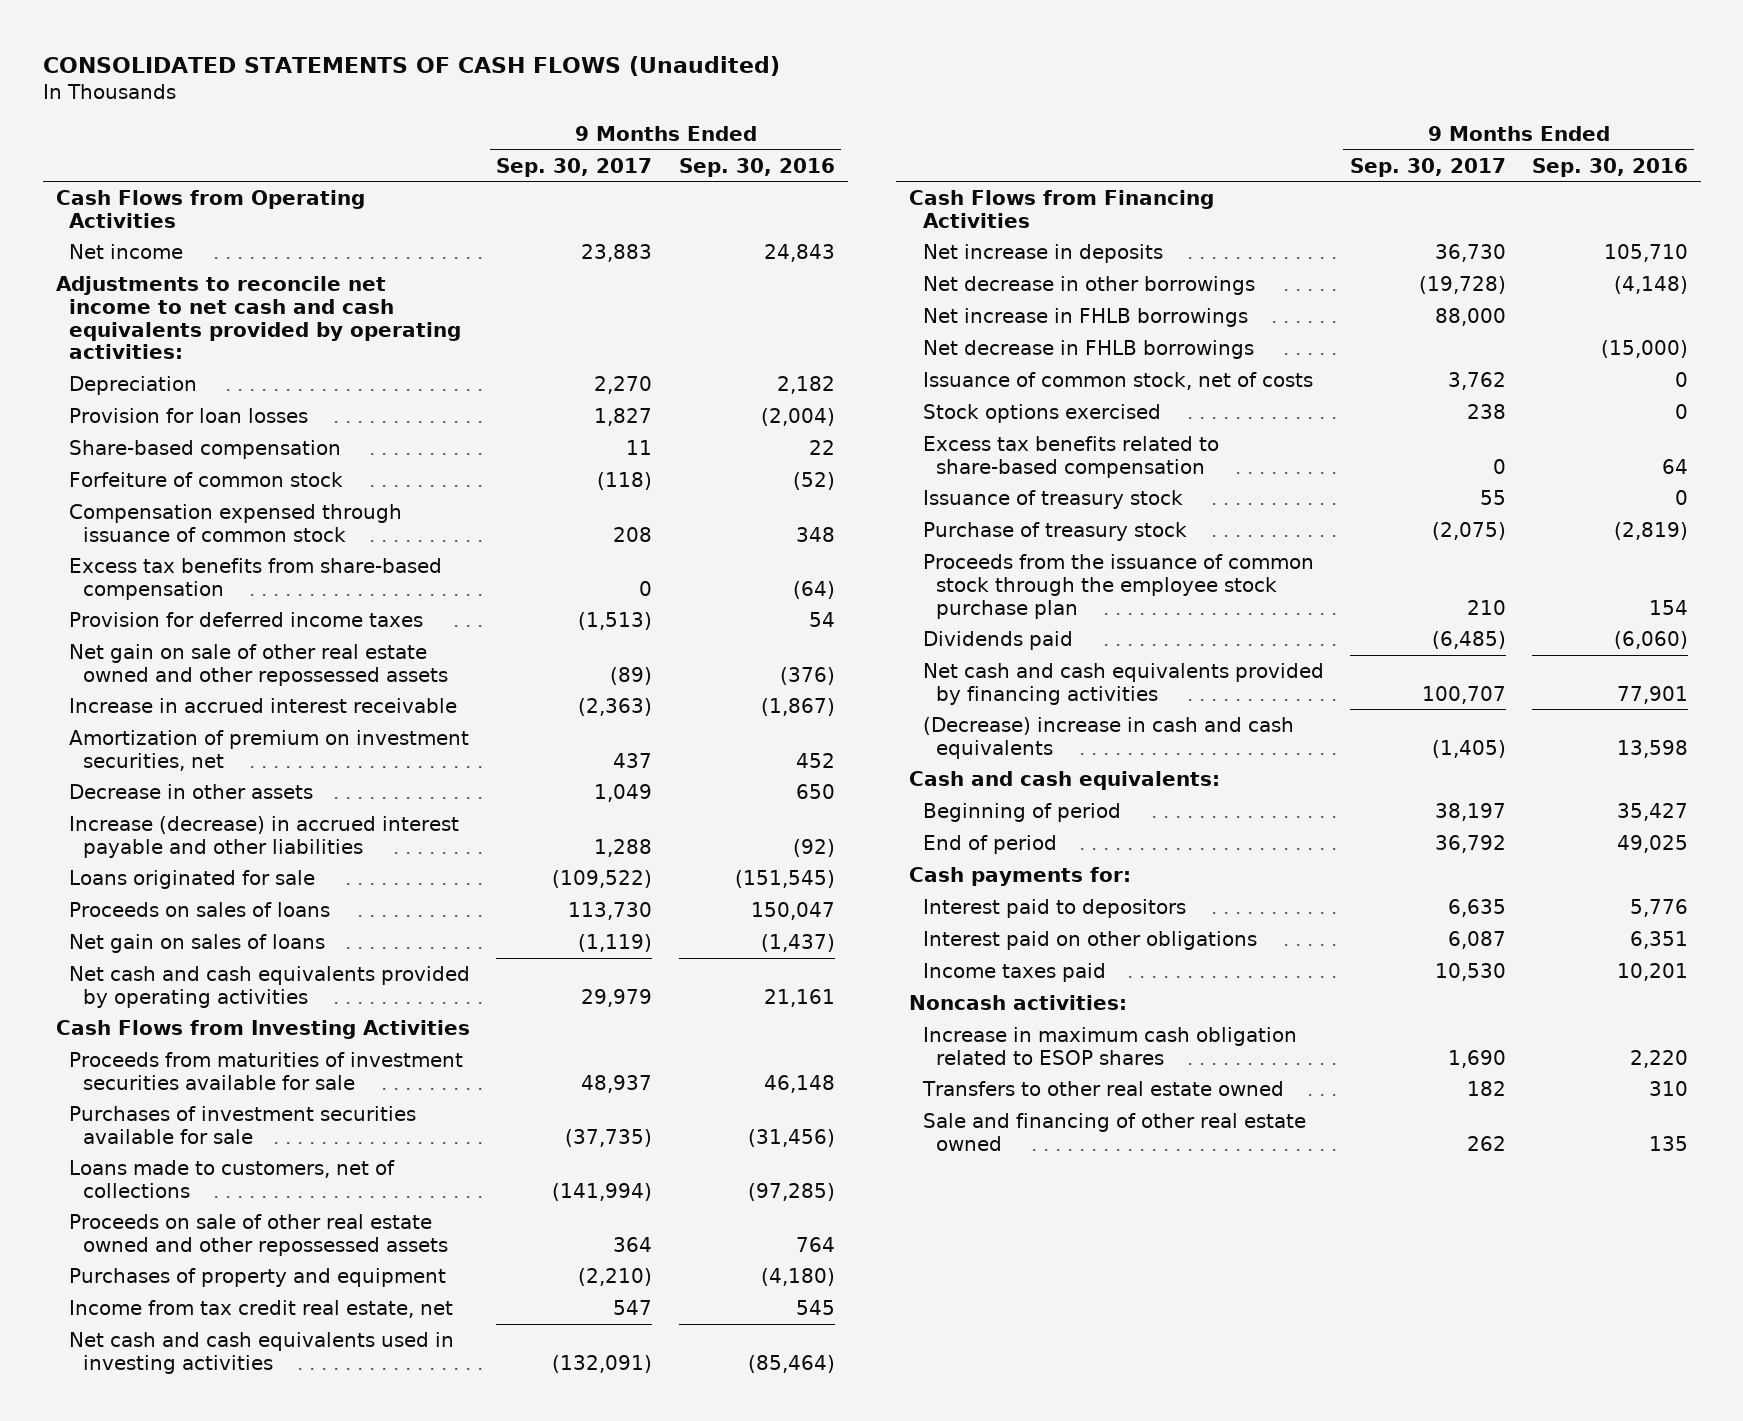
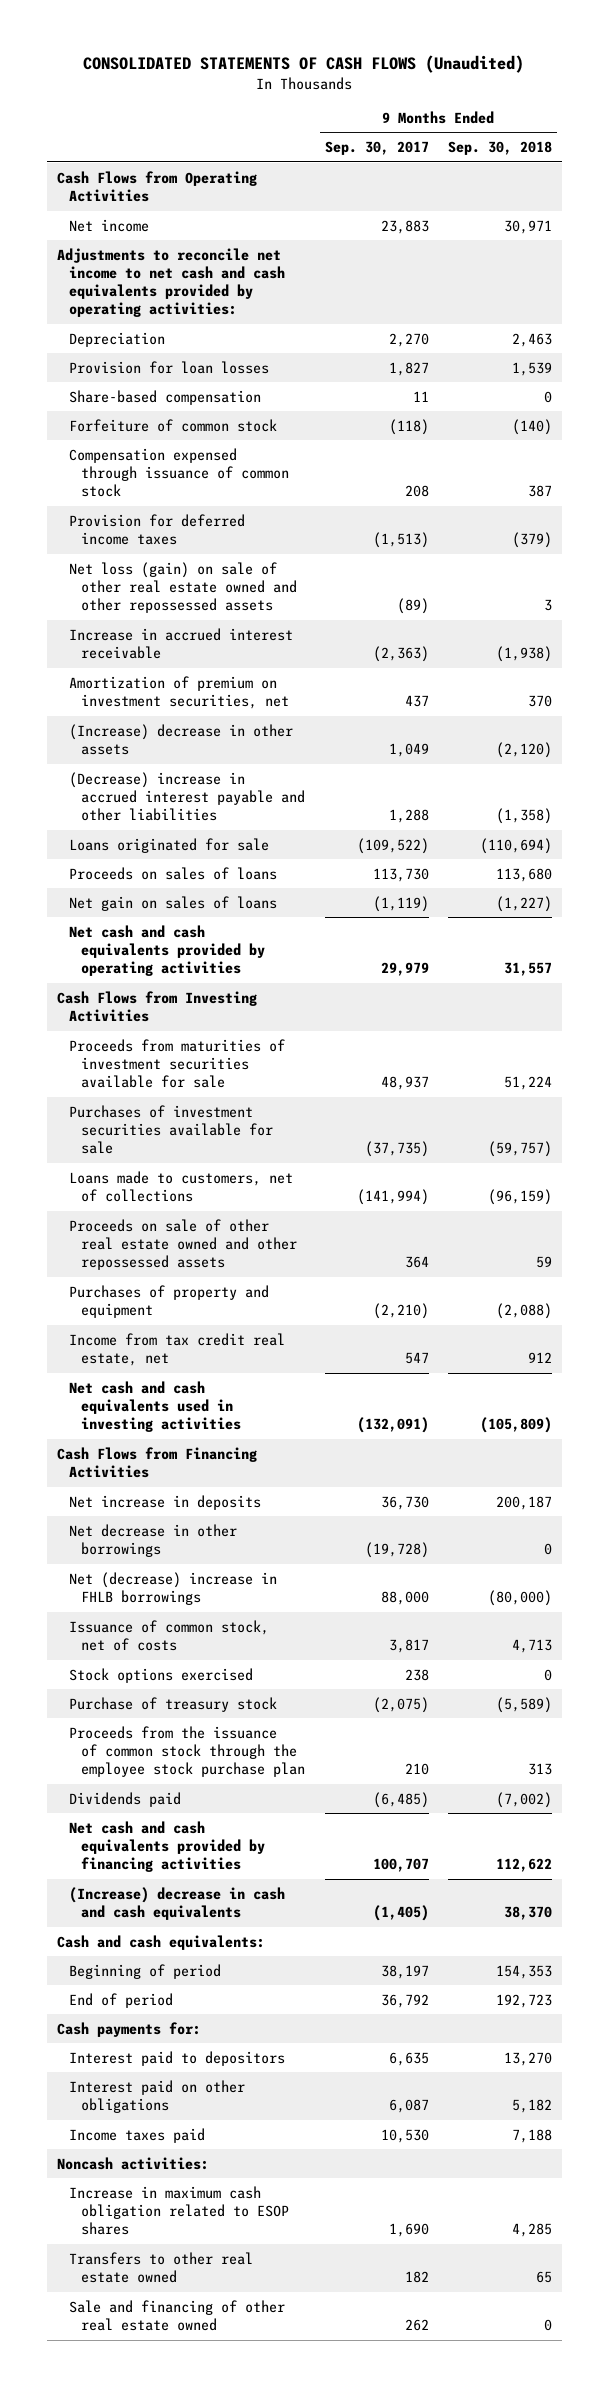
[678,157,835,177] Sep. 30, 2016 -> none
none -> [448,141,553,156] Sep. 30, 2018
[69,557,443,600] Excess tax benefits from share-based compensation -> none
[69,643,449,686] Net gain on sale of other real estate owned and other repossessed assets -> [68,561,298,614] Net loss (gain) on sale of other real estate owned and other repossessed assets
[69,783,314,799] Decrease in other assets -> [68,723,293,755] (Increase) decrease in other assets
[69,815,460,858] Increase (decrease) in accrued interest payable and other liabilities -> [68,771,306,822] (Decrease) increase in accrued interest payable and other liabilities
[922,339,1254,359] Net decrease in FHLB borrowings -> none
[922,307,1248,327] Net increase in FHLB borrowings -> [68,1571,277,1605] Net (decrease) increase in FHLB borrowings
[1447,371,1506,390] 3,762 -> [388,1638,429,1653] 3,817
[922,435,1219,478] Excess tax benefits related to share-based compensation -> none
[922,489,1183,509] Issuance of treasury stock -> none
[922,716,1294,759] (Decrease) increase in cash and cash equivalents -> [68,1886,285,1920] (Increase) decrease in cash and cash equivalents

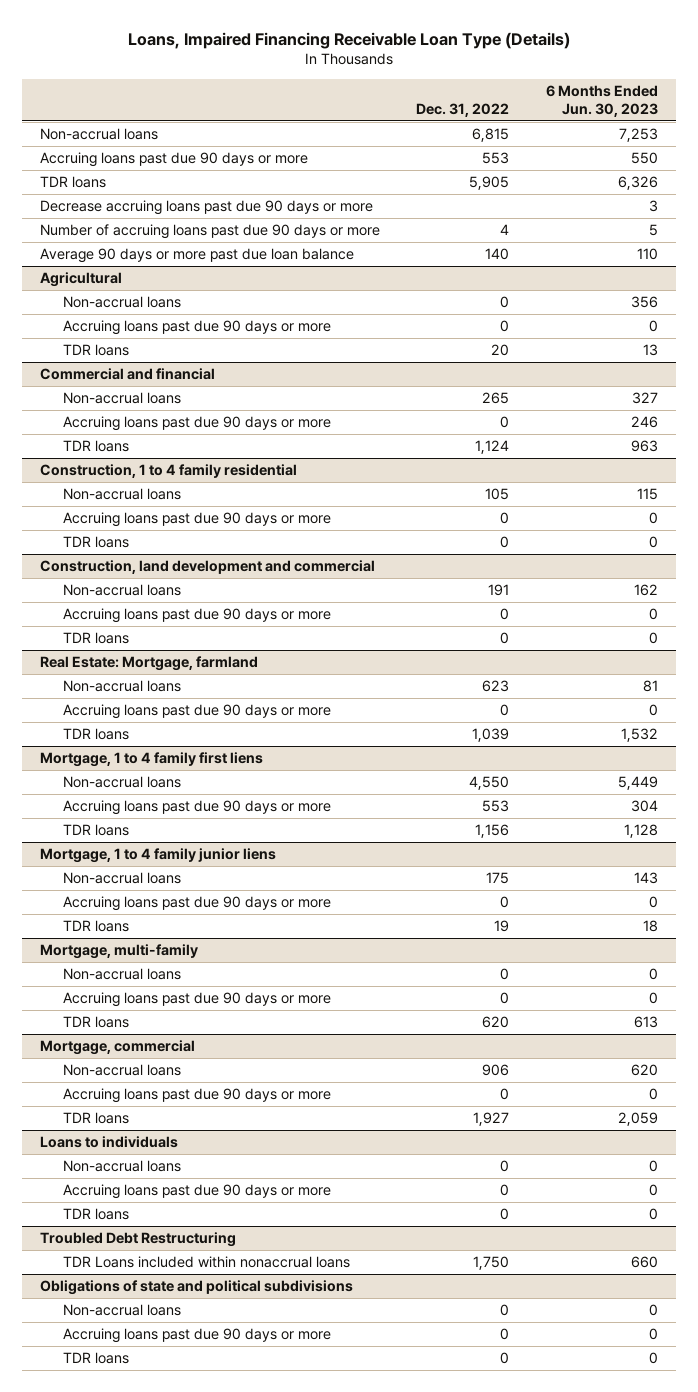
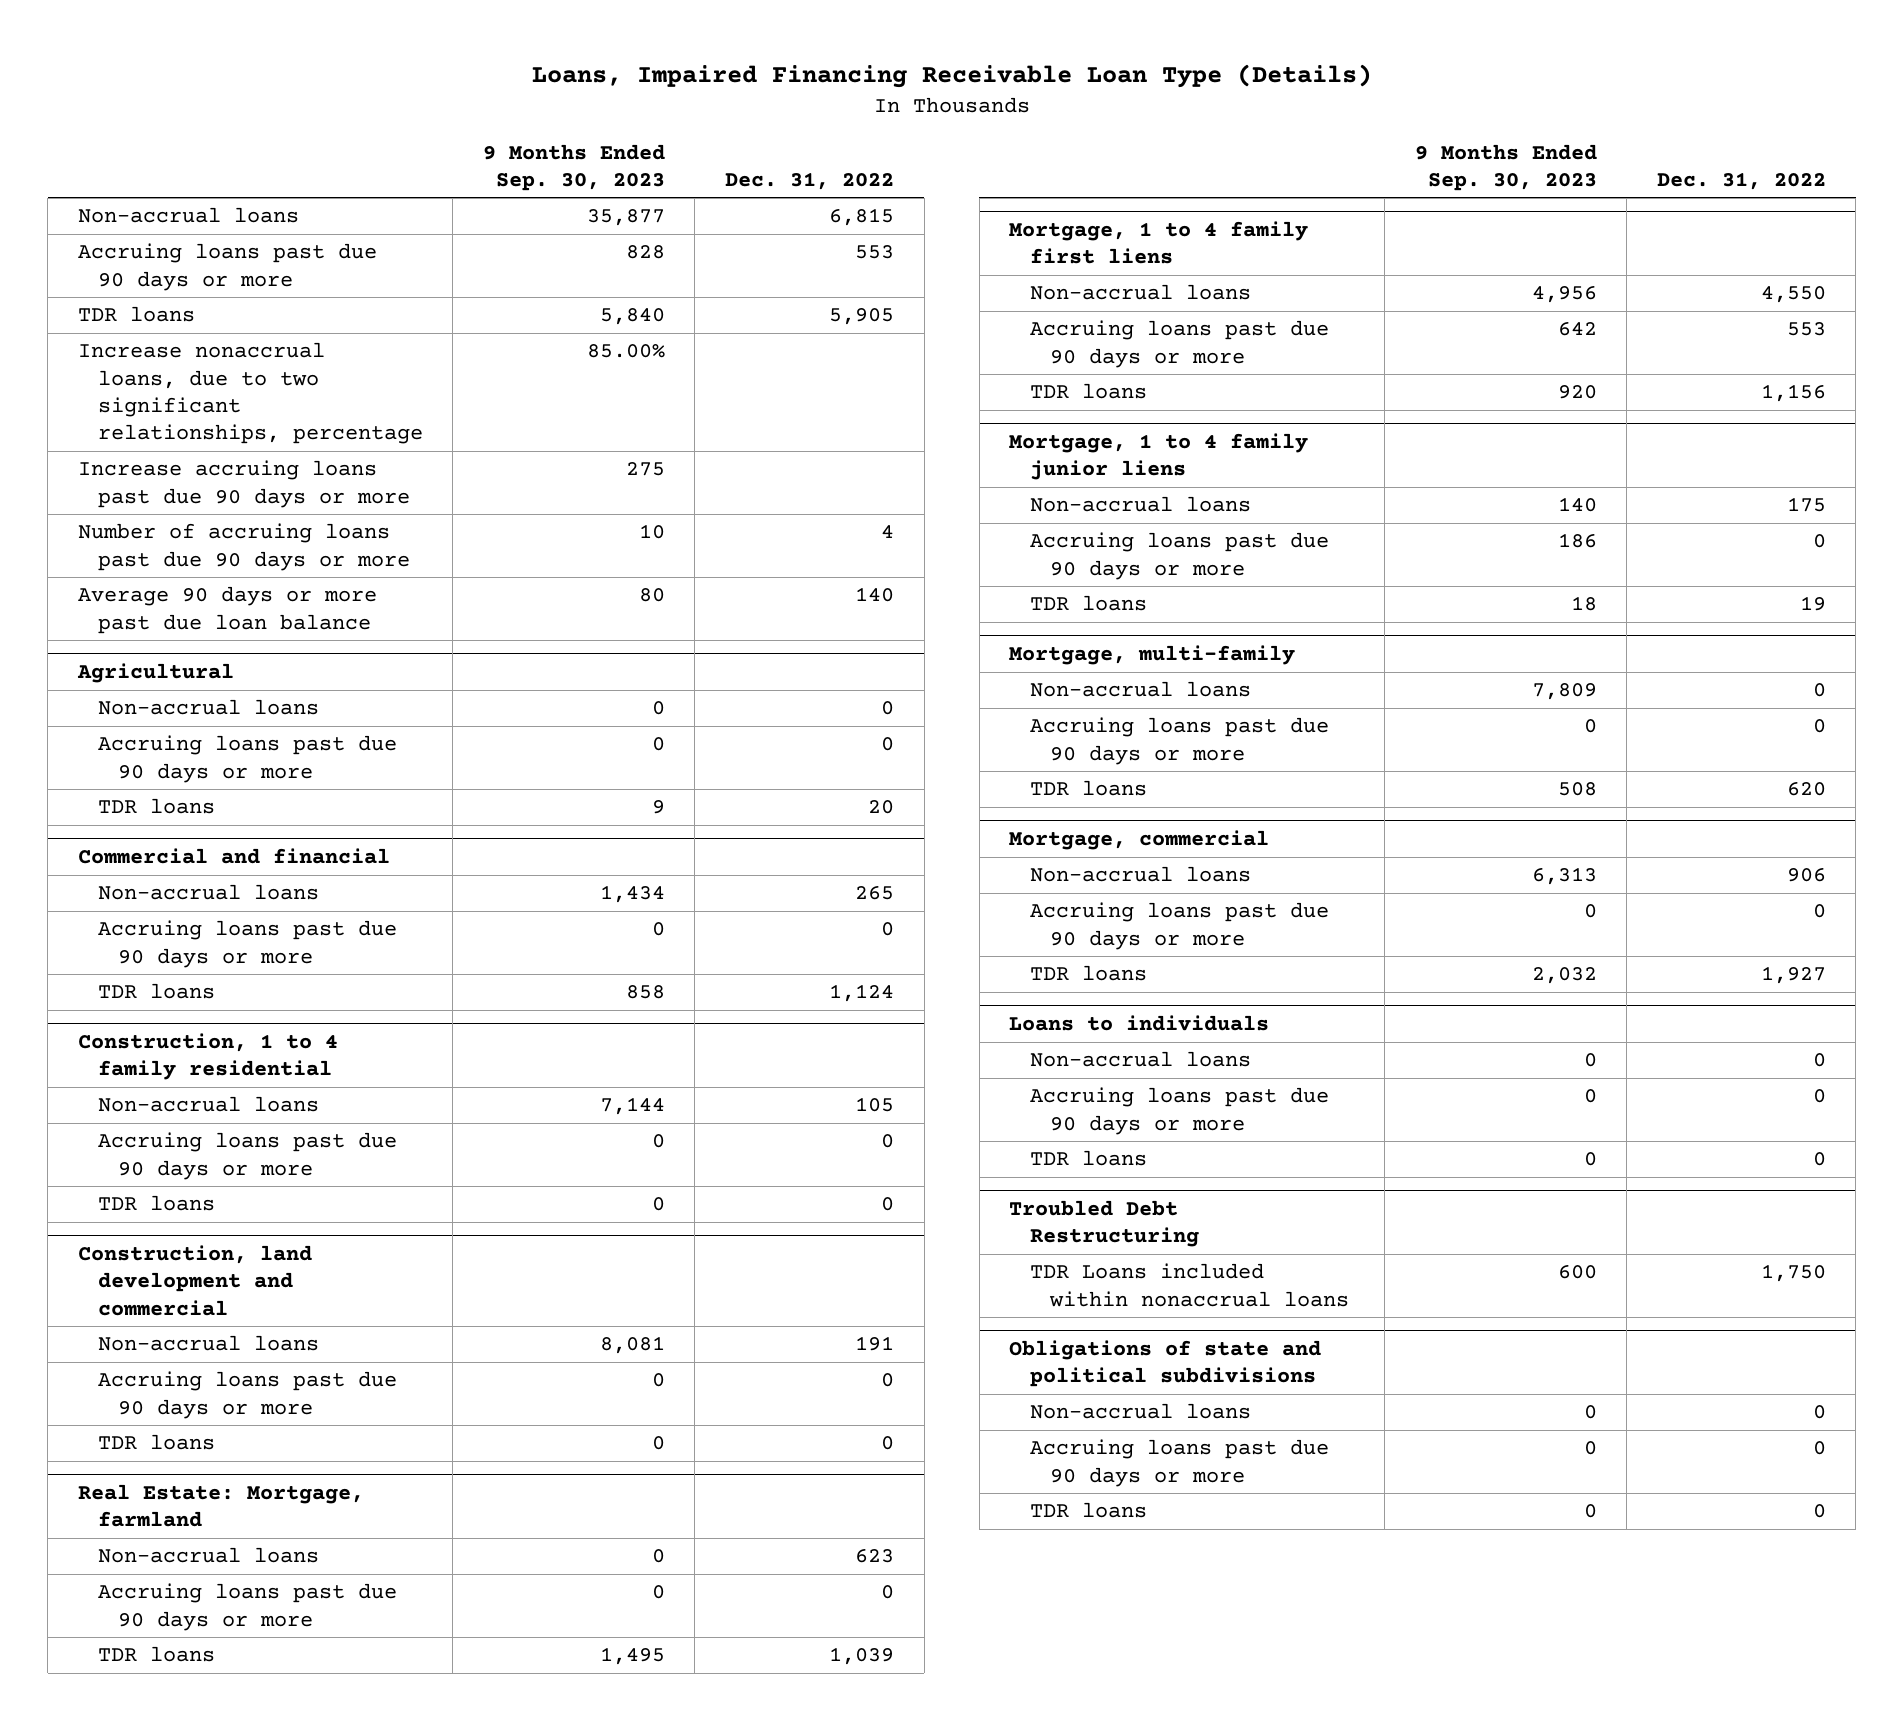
[545,85,658,118] 6 Months Ended Jun. 30, 2023 -> none
none -> [482,143,665,191] 9 Months Ended Sep. 30, 2023
none -> [77,342,423,445] Increase nonaccrual loans, due to two significant relationships, percentage
[40,200,374,216] Decrease accruing loans past due 90 days or more -> [77,460,410,508] Increase accruing loans past due 90 days or more

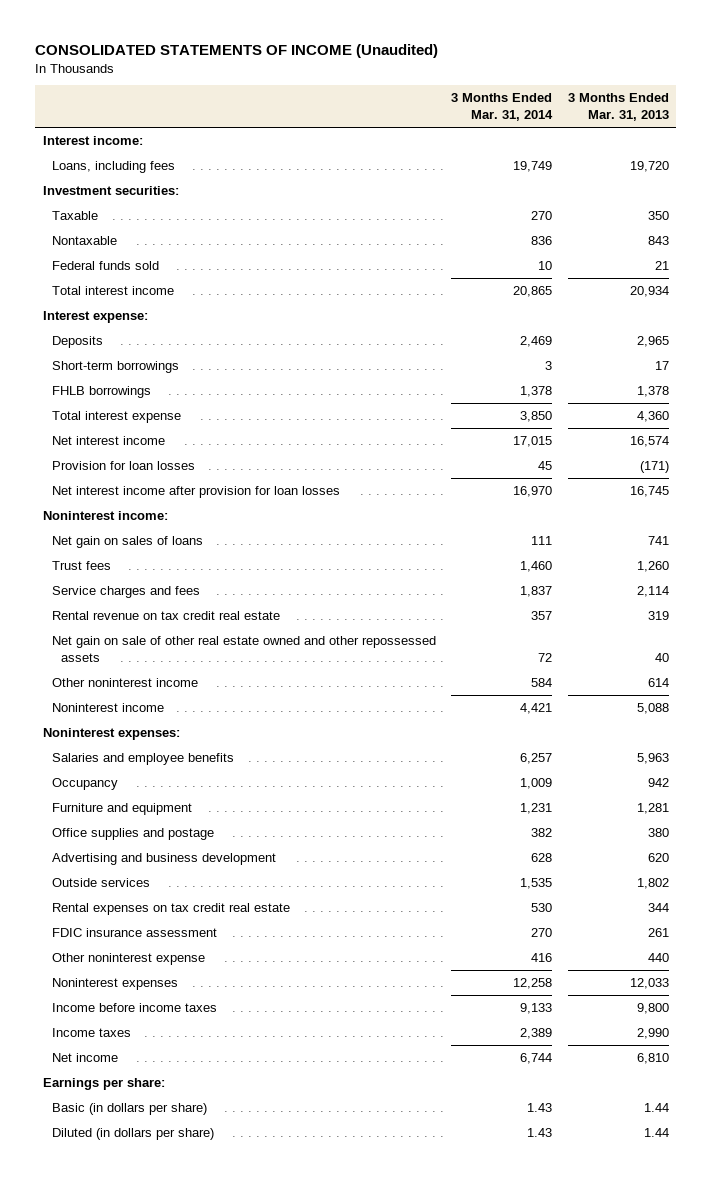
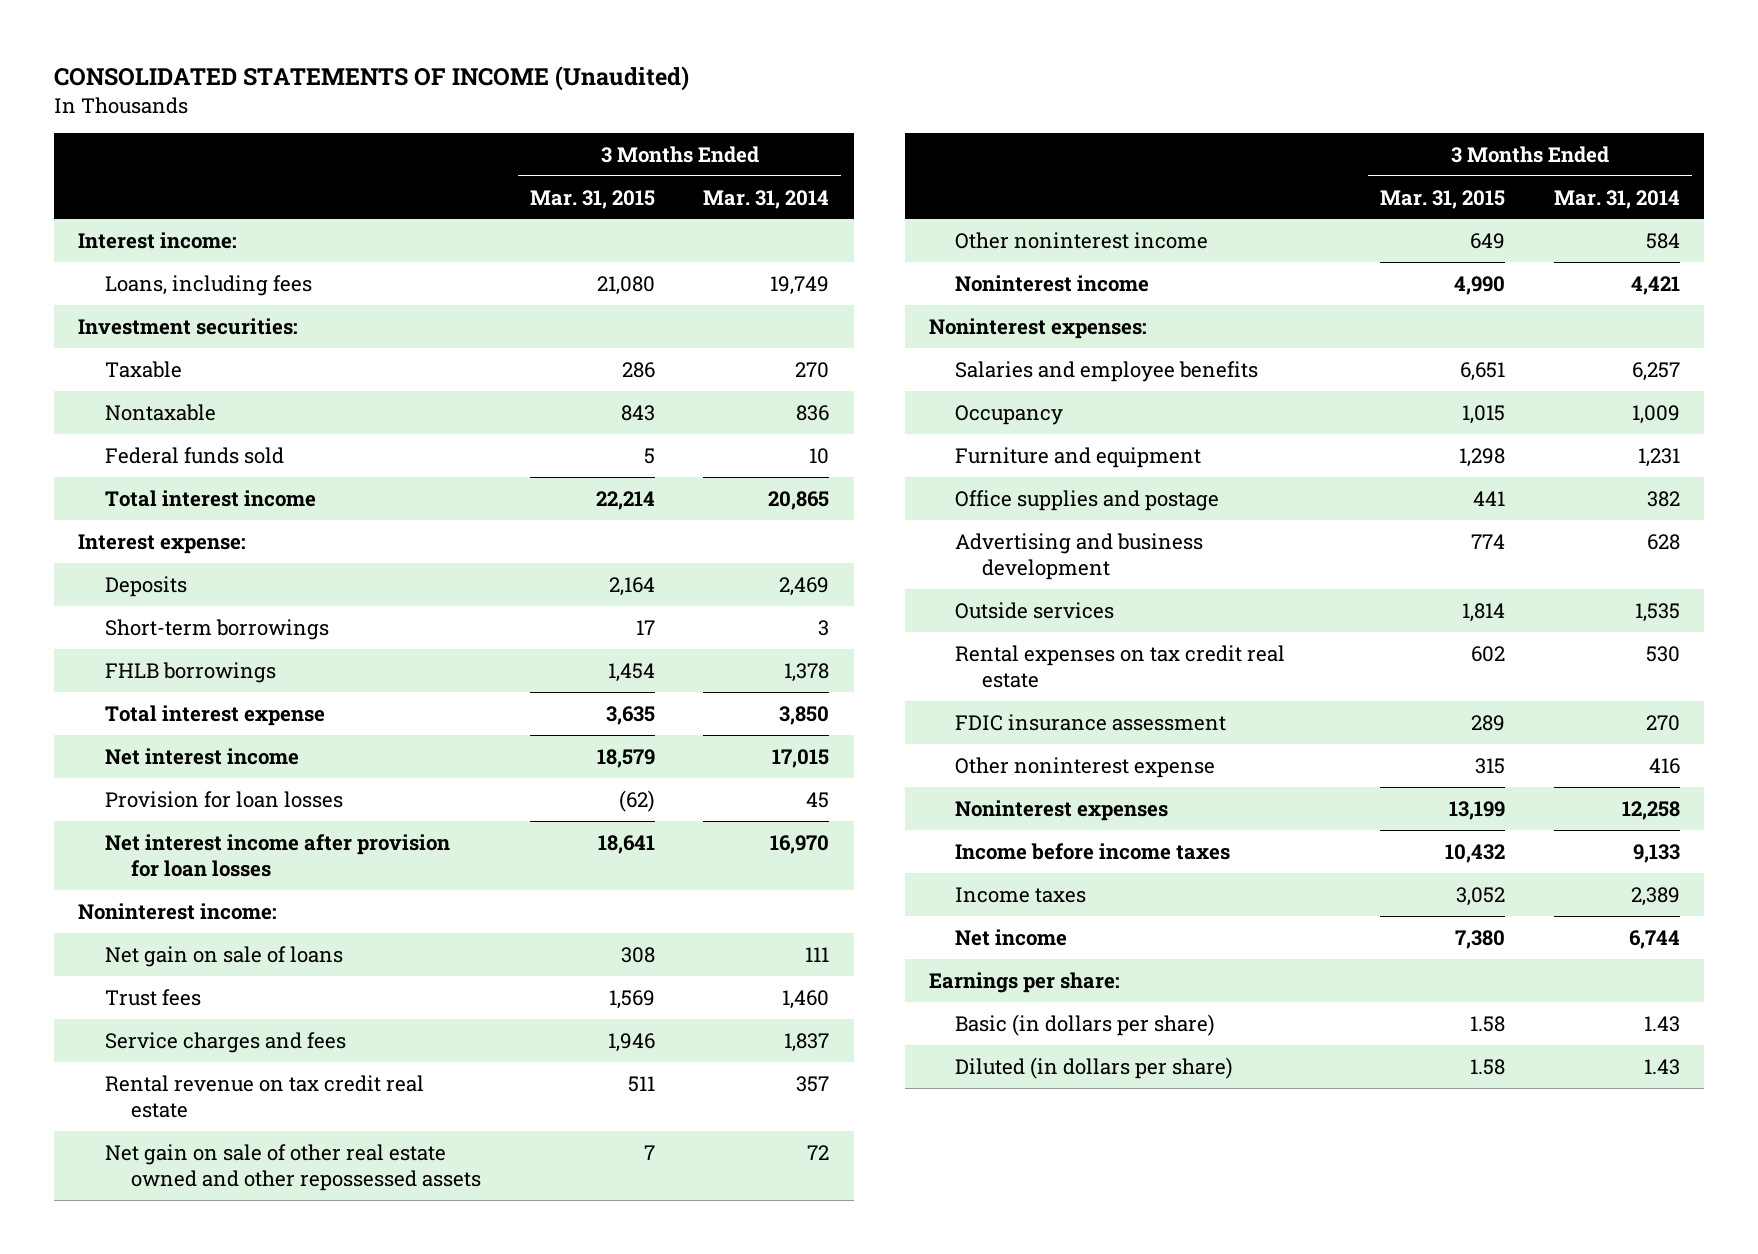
[567,93,669,122] 3 Months Ended Mar. 31, 2013 -> none
none -> [529,189,655,209] Mar. 31, 2015
[51,536,203,549] Net gain on sales of loans -> [104,945,343,967] Net gain on sale of loans

